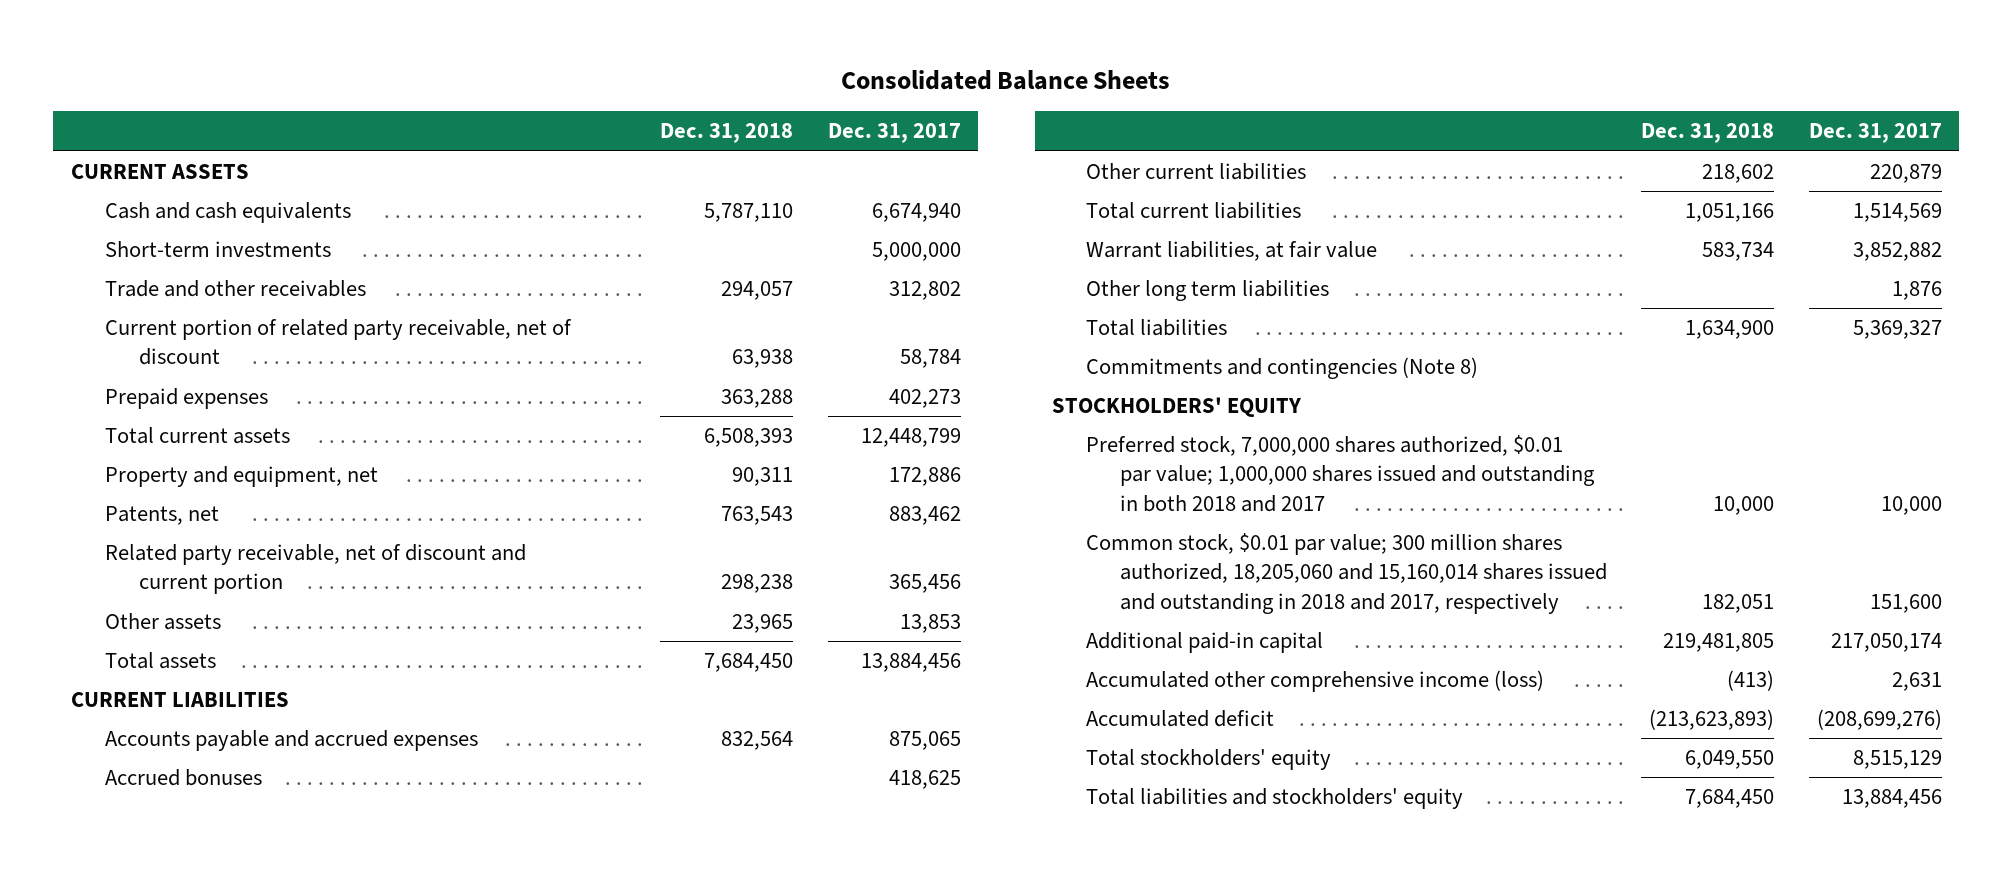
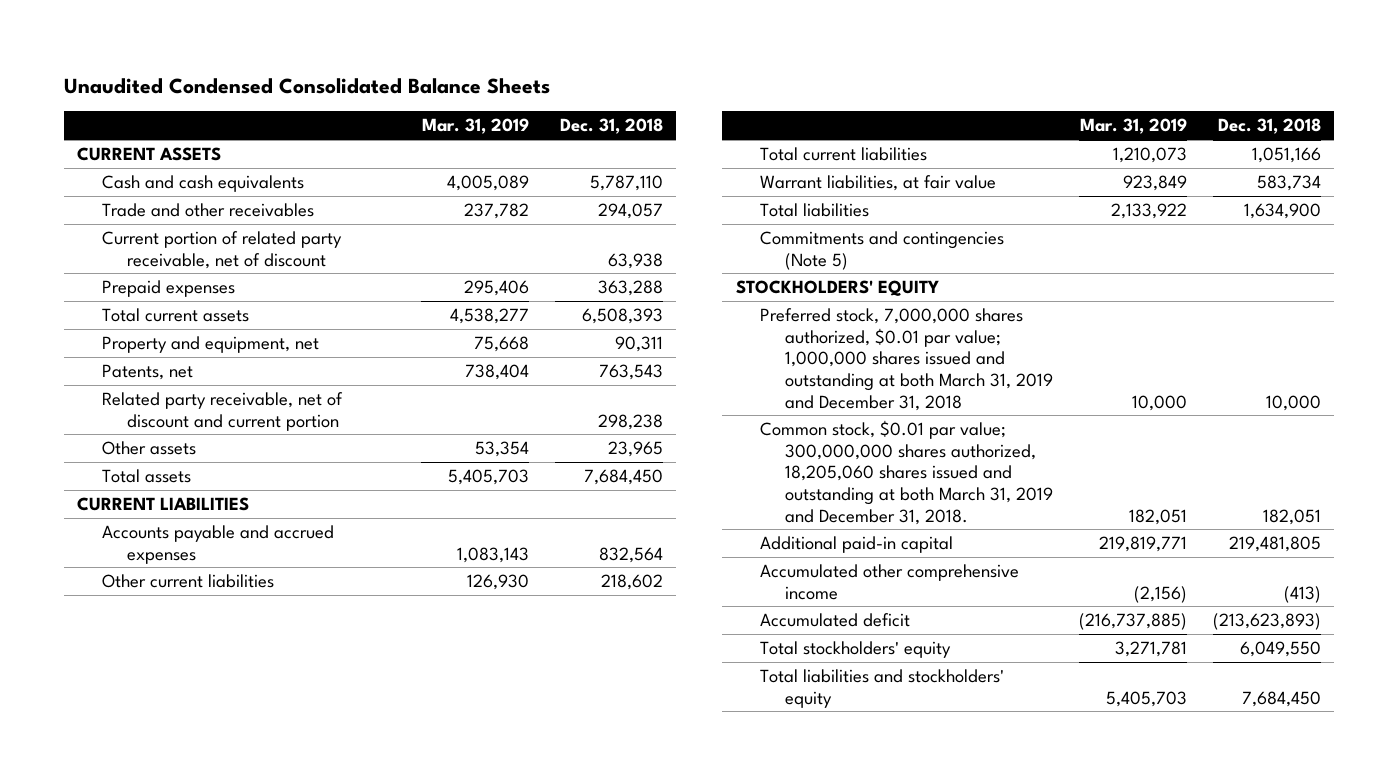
[841,69,1171,90] Consolidated Balance Sheets -> [64,77,551,94] Unaudited Condensed Consolidated Balance Sheets
[827,123,961,144] Dec. 31, 2017 -> none
none -> [421,118,529,135] Mar. 31, 2019
[104,241,331,258] Short-term investments -> none
[104,769,262,787] Accrued bonuses -> none
[1085,280,1329,302] Other long term liabilities -> none
[1085,357,1478,380] Commitments and contingencies (Note 8) -> [760,231,1005,270] Commitments and contingencies (Note 5)
[1085,435,1595,512] Preferred stock, 7,000,000 shares authorized, $0.01 par value; 1,000,000 shares issued and outstanding in both 2018 and 2017 -> [760,308,1053,411] Preferred stock, 7,000,000 shares authorized, $0.01 par value; 1,000,000 shares issued and outstanding at both March 31, 2019 and December 31, 2018
[1085,533,1607,614] Common stock, $0.01 par value; 300 million shares authorized, 18,205,060 and 15,160,014 shares issued and outstanding in 2018 and 2017, respectively -> [760,420,1053,525] Common stock, $0.01 par value; 300,000,000 shares authorized, 18,205,060 shares issued and outstanding at both March 31, 2019 and December 31, 2018.
[1085,670,1544,693] Accumulated other comprehensive income (loss) -> [760,564,1020,600] Accumulated other comprehensive income

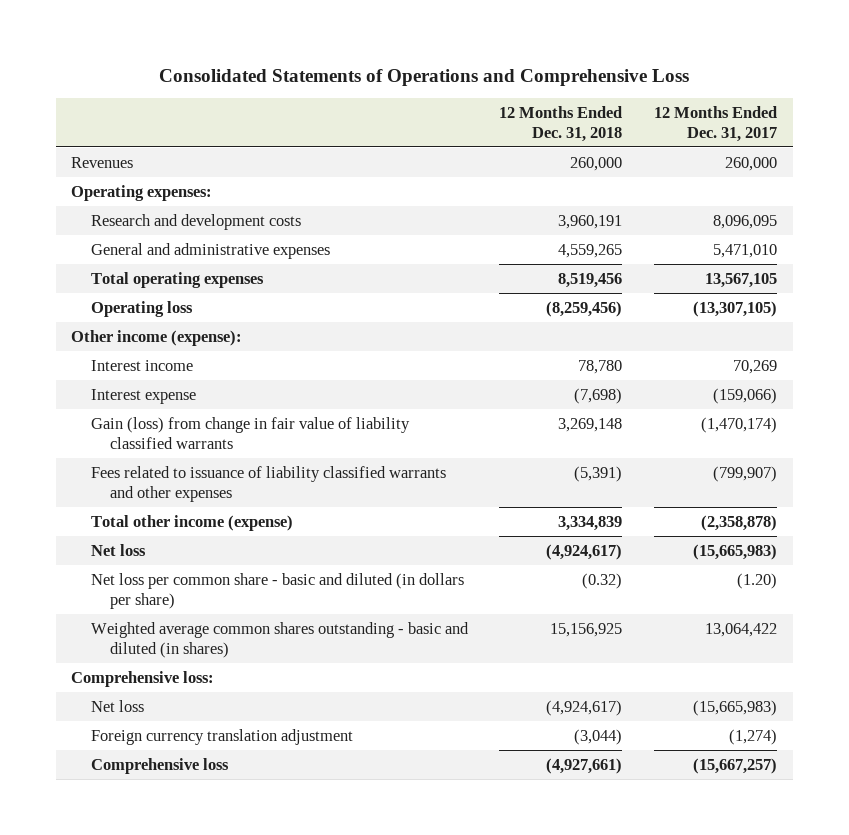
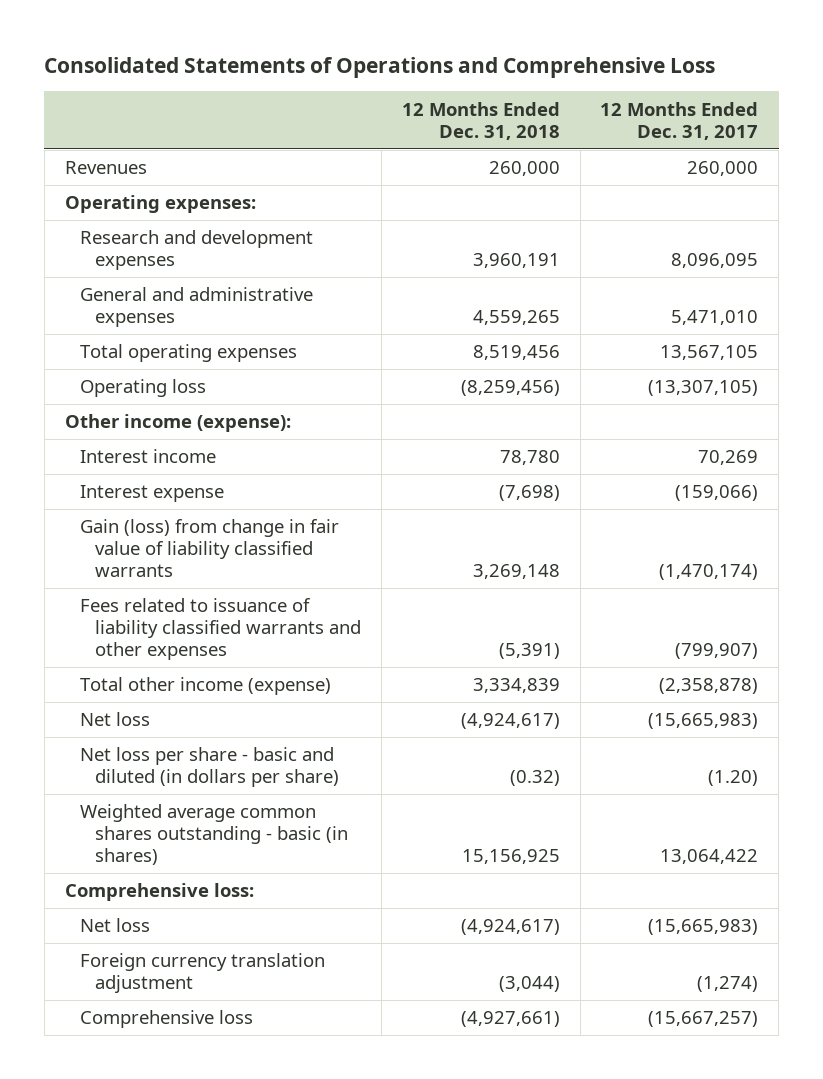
[90,213,301,230] Research and development costs -> [79,230,313,271] Research and development expenses
[90,572,464,609] Net loss per common share - basic and diluted (in dollars per share) -> [79,747,340,788] Net loss per share - basic and diluted (in dollars per share)
[90,621,469,658] Weighted average common shares outstanding - basic and diluted (in shares) -> [79,804,349,866] Weighted average common shares outstanding - basic (in shares)

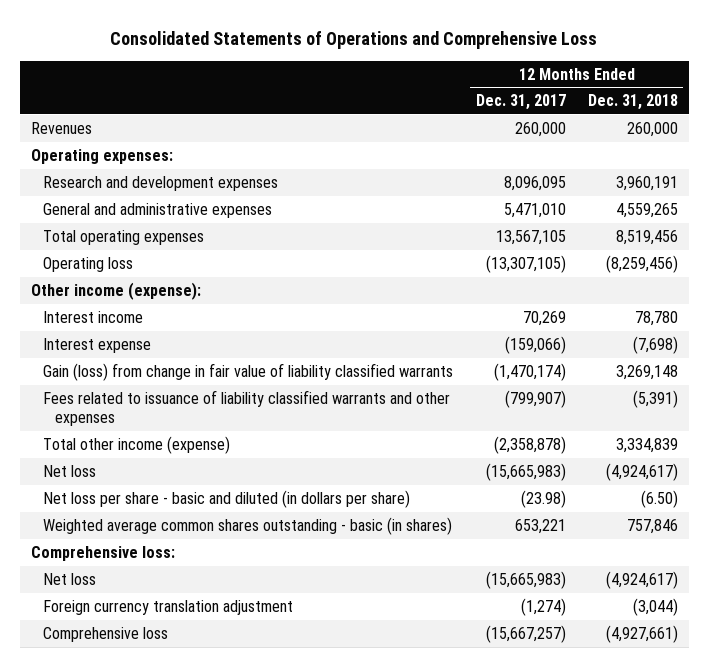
[509,770,560,787] (0.32) -> [640,489,678,508] (6.50)
[708,770,759,787] (1.20) -> [520,489,566,508] (23.98)
[461,849,560,865] 15,156,925 -> [626,518,678,534] 757,846
[660,849,759,865] 13,064,422 -> [514,518,566,534] 653,221

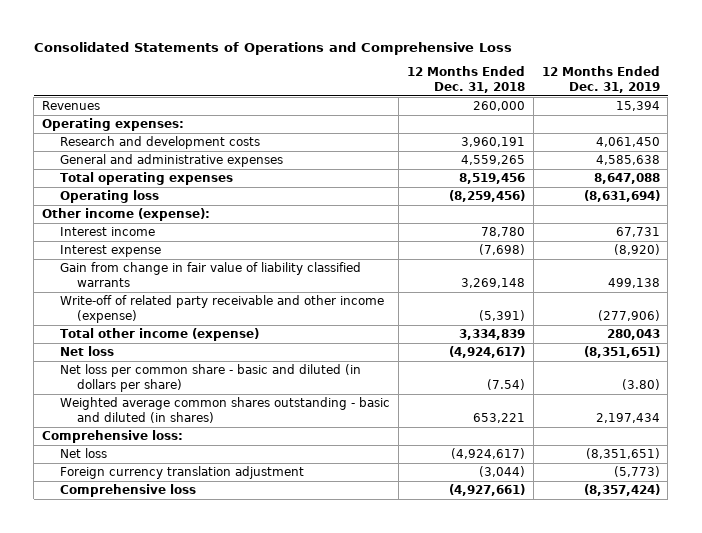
[475,94,566,111] Dec. 31, 2017 -> none
none -> [541,66,660,93] 12 Months Ended Dec. 31, 2019
[43,175,279,191] Research and development expenses -> [59,136,260,150] Research and development costs
[43,362,454,381] Gain (loss) from change in fair value of liability classified warrants -> [59,262,361,287] Gain from change in fair value of liability classified warrants
[43,389,451,427] Fees related to issuance of liability classified warrants and other expenses -> [59,295,384,323] Write-off of related party receivable and other income (expense)
[43,489,411,508] Net loss per share - basic and diluted (in dollars per share) -> [59,364,361,392] Net loss per common share - basic and diluted (in dollars per share)
[640,489,678,508] (6.50) -> [486,378,525,390] (7.54)
[43,516,453,535] Weighted average common shares outstanding - basic (in shares) -> [59,397,390,423] Weighted average common shares outstanding - basic and diluted (in shares)
[626,518,678,534] 757,846 -> [472,412,525,423] 653,221

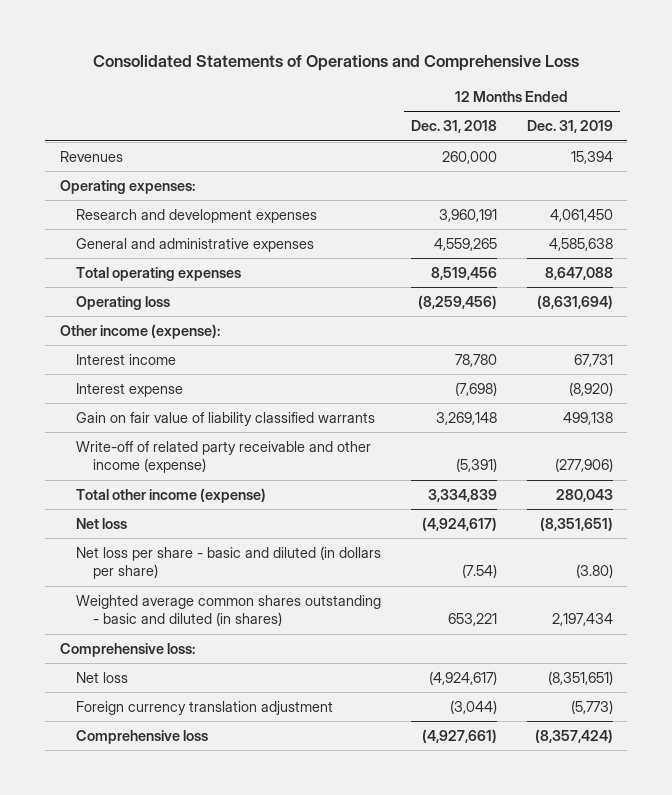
[59,136,260,150] Research and development costs -> [76,208,318,223] Research and development expenses
[59,262,361,287] Gain from change in fair value of liability classified warrants -> [76,411,376,426] Gain on fair value of liability classified warrants
[59,364,361,392] Net loss per common share - basic and diluted (in dollars per share) -> [76,545,382,580] Net loss per share - basic and diluted (in dollars per share)

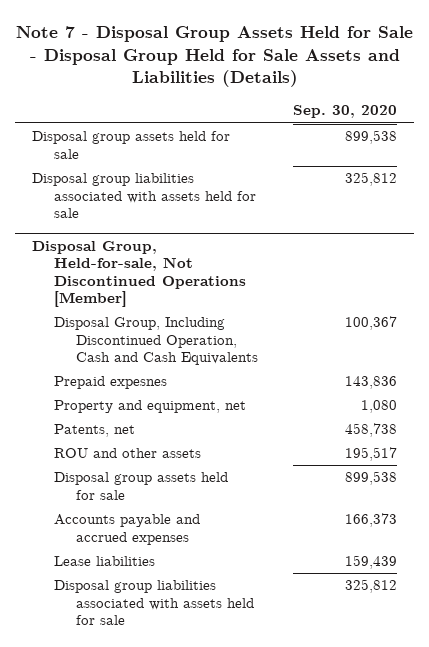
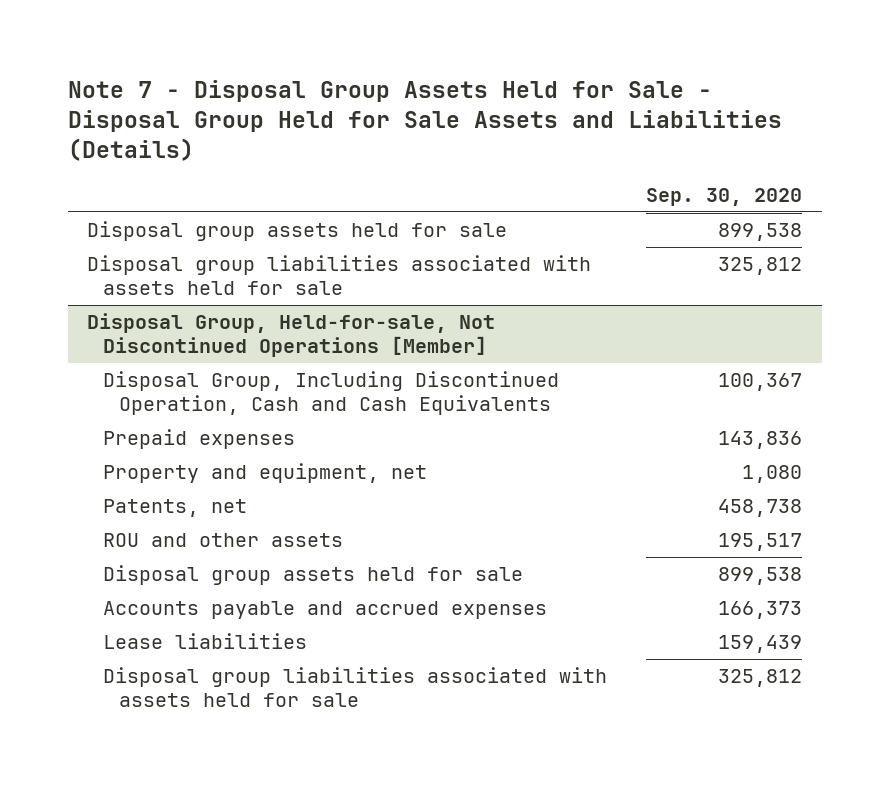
[54,376,168,390] Prepaid expesnes -> [103,429,296,450] Prepaid expenses

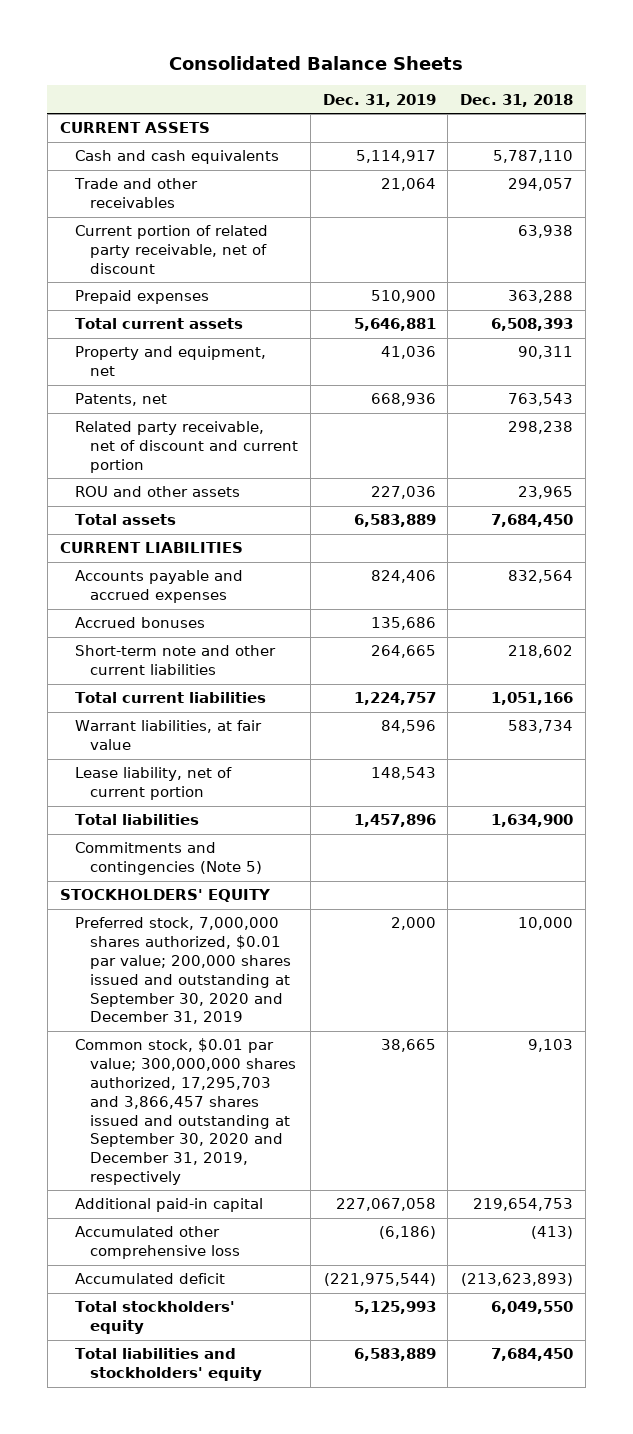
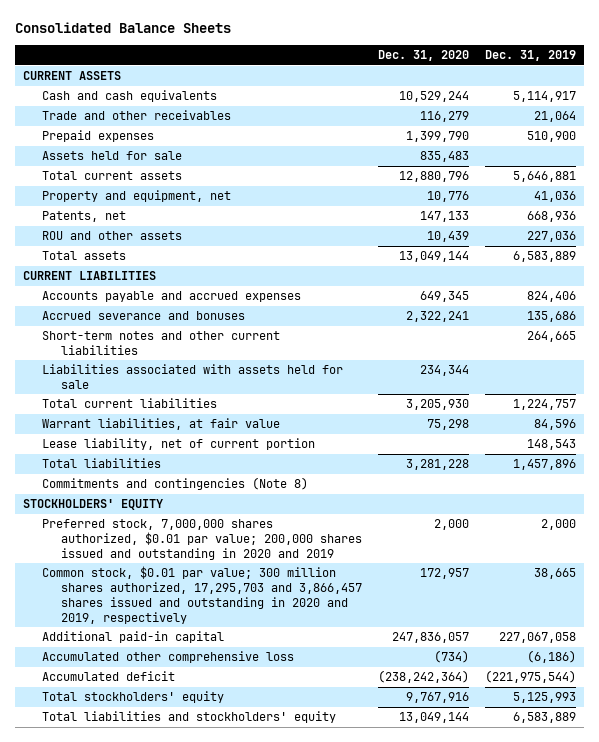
[460,93,574,107] Dec. 31, 2018 -> none
none -> [378,50,470,62] Dec. 31, 2020
[74,225,268,274] Current portion of related party receivable, net of discount -> none
none -> [41,151,182,161] Assets held for sale
[74,421,298,473] Related party receivable, net of discount and current portion -> none
[74,617,205,629] Accrued bonuses -> [41,311,245,321] Accrued severance and bonuses
[74,645,276,676] Short-term note and other current liabilities -> [41,331,280,356] Short-term notes and other current liabilities
none -> [41,364,343,390] Liabilities associated with assets held for sale
[74,842,262,876] Commitments and contingencies (Note 5) -> [41,477,308,491] Commitments and contingencies (Note 8)
[74,917,291,1025] Preferred stock, 7,000,000 shares authorized, $0.01 par value; 200,000 shares issued and outstanding at September 30, 2020 and December 31, 2019 -> [41,519,363,560] Preferred stock, 7,000,000 shares authorized, $0.01 par value; 200,000 shares issued and outstanding in 2020 and 2019
[74,1038,296,1185] Common stock, $0.01 par value; 300,000,000 shares authorized, 17,295,703 and 3,866,457 shares issued and outstanding at September 30, 2020 and December 31, 2019, respectively -> [41,566,363,624] Common stock, $0.01 par value; 300 million shares authorized, 17,295,703 and 3,866,457 shares issued and outstanding in 2020 and 2019, respectively

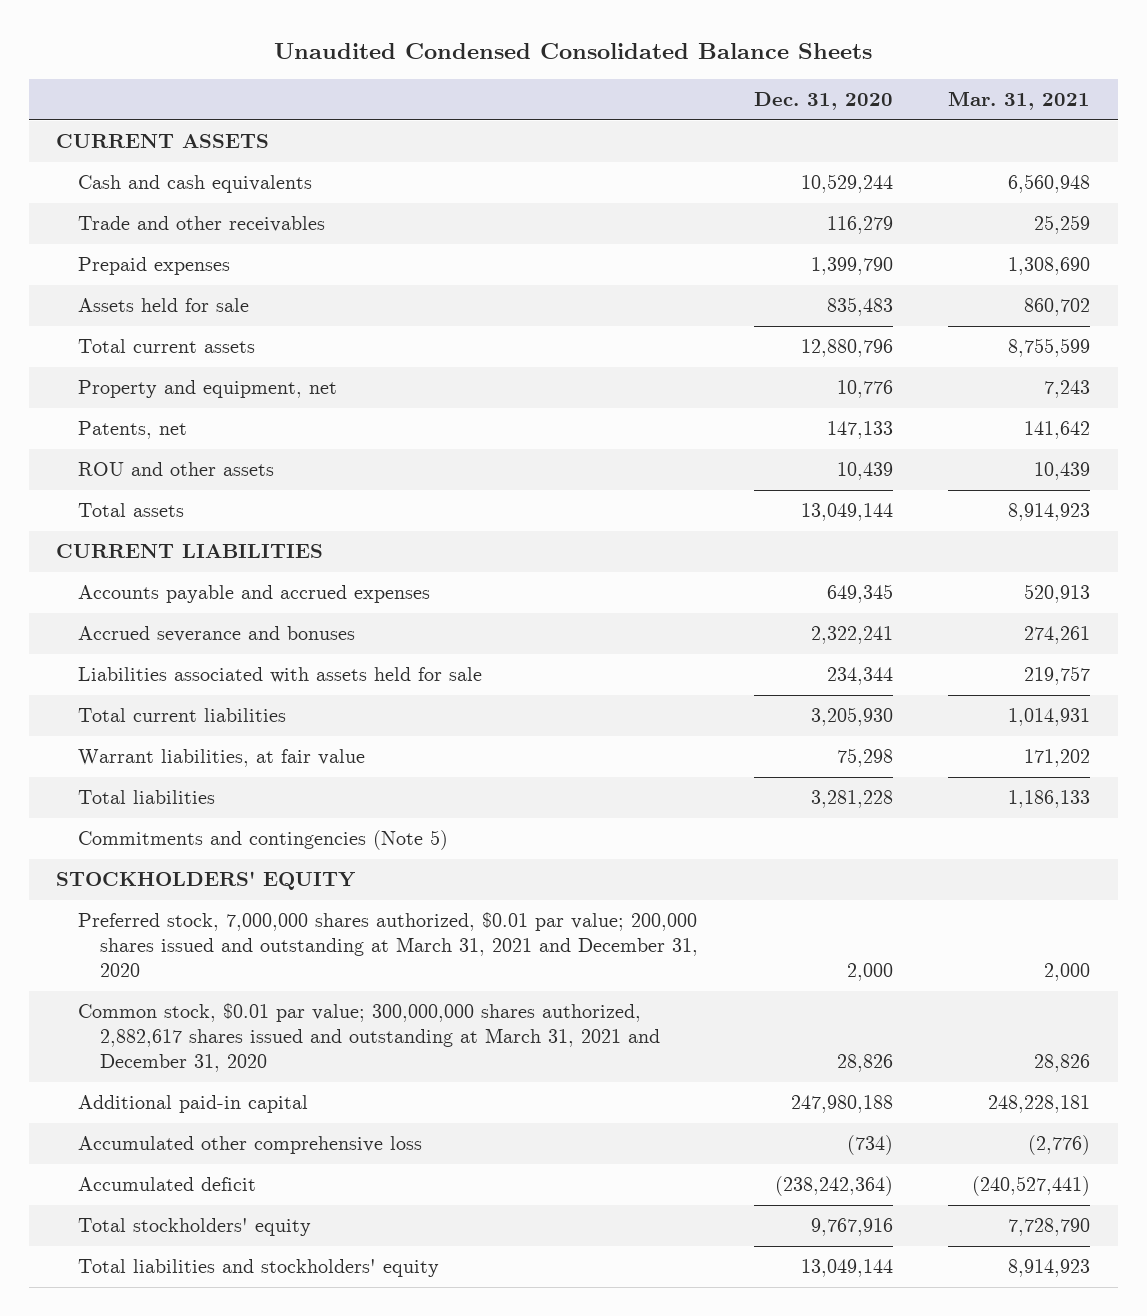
[14,22,231,34] Consolidated Balance Sheets -> [274,43,873,60] Unaudited Condensed Consolidated Balance Sheets
[485,50,577,62] Dec. 31, 2019 -> none
none -> [948,91,1091,111] Mar. 31, 2021
[41,331,280,356] Short-term notes and other current liabilities -> none
[41,438,315,451] Lease liability, net of current portion -> none
[41,477,308,491] Commitments and contingencies (Note 8) -> [78,830,449,851] Commitments and contingencies (Note 5)
[41,519,363,560] Preferred stock, 7,000,000 shares authorized, $0.01 par value; 200,000 shares issued and outstanding in 2020 and 2019 -> [78,912,698,978] Preferred stock, 7,000,000 shares authorized, $0.01 par value; 200,000 shares issued and outstanding at March 31, 2021 and December 31, 2020
[41,566,363,624] Common stock, $0.01 par value; 300 million shares authorized, 17,295,703 and 3,866,457 shares issued and outstanding in 2020 and 2019, respectively -> [78,1003,660,1073] Common stock, $0.01 par value; 300,000,000 shares authorized, 2,882,617 shares issued and outstanding at March 31, 2021 and December 31, 2020
[420,568,470,580] 172,957 -> [836,1054,893,1073] 28,826
[392,632,470,644] 247,836,057 -> [790,1095,893,1114] 247,980,188

